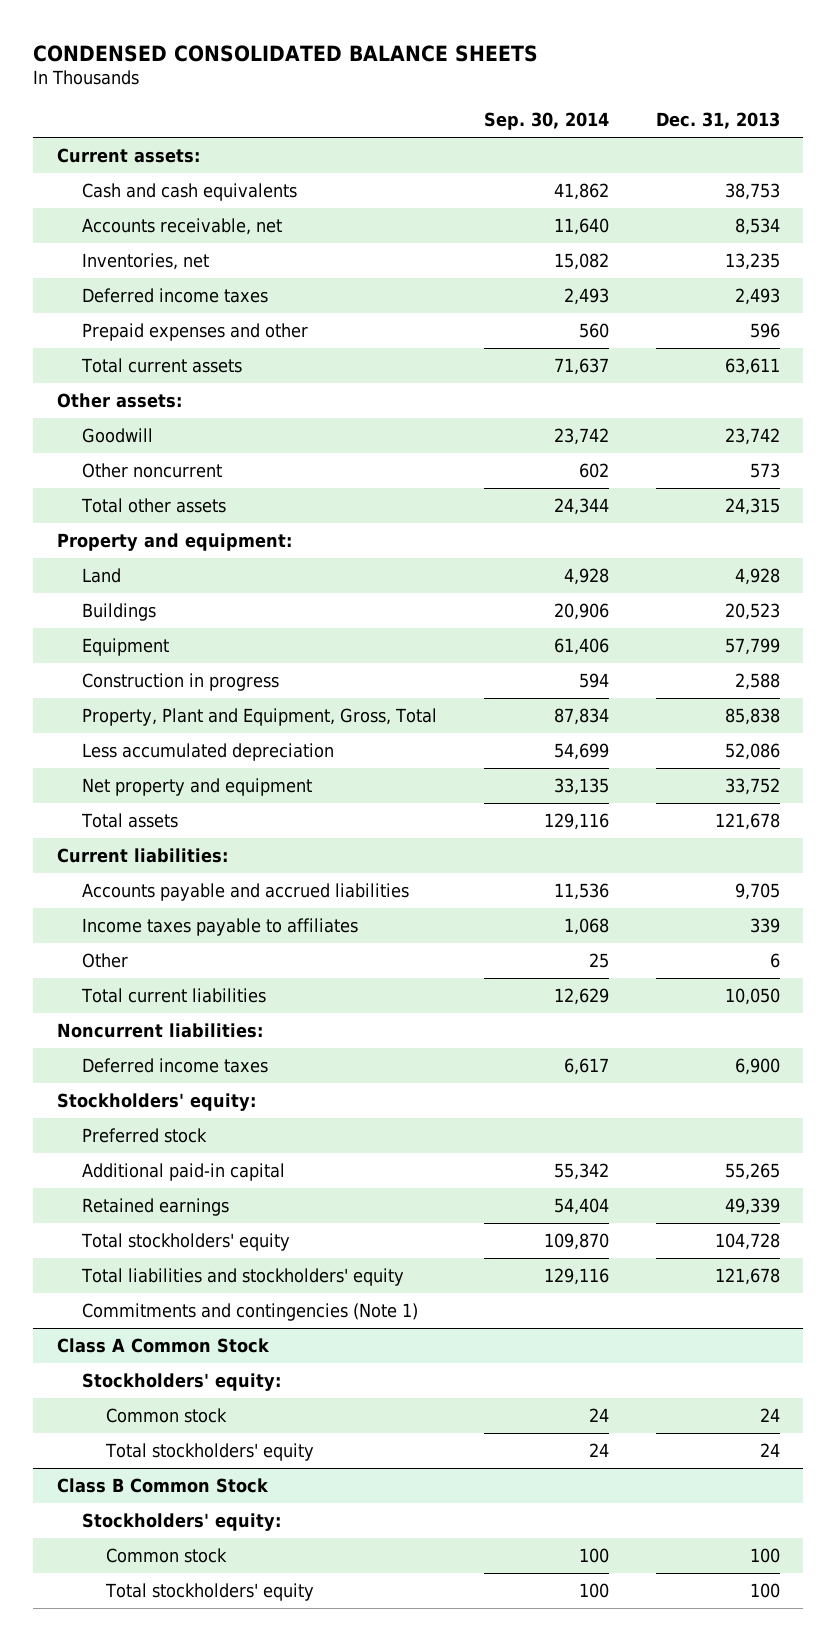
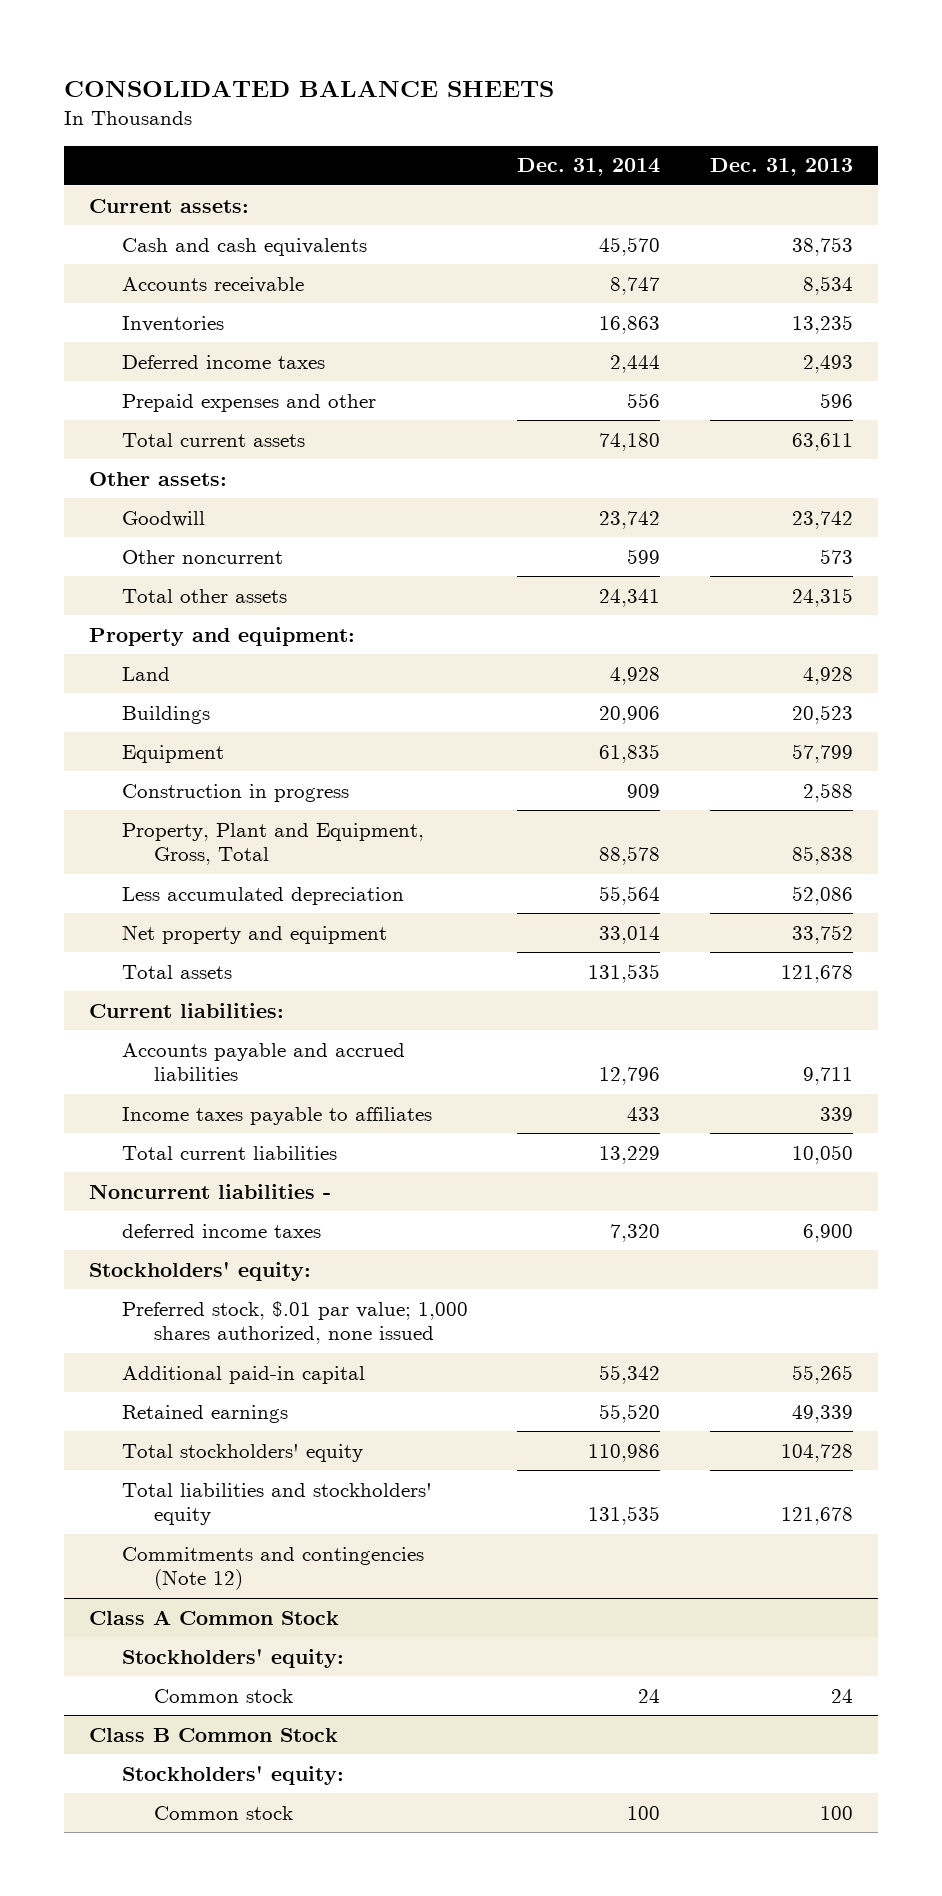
[33,44,539,62] CONDENSED CONSOLIDATED BALANCE SHEETS -> [64,79,555,97] CONSOLIDATED BALANCE SHEETS
[483,112,609,131] Sep. 30, 2014 -> none
none -> [517,158,661,177] Dec. 31, 2014
[81,217,282,235] Accounts receivable, net -> [121,276,304,293] Accounts receivable
[81,252,209,270] Inventories, net -> [121,315,224,332] Inventories
[734,882,780,900] 9,705 -> [803,1067,854,1086] 9,711
[81,952,128,968] Other -> none
[56,1022,263,1038] Noncurrent liabilities: -> [89,1183,332,1199] Noncurrent liabilities -
[81,1057,268,1073] Deferred income taxes -> [121,1223,321,1238] deferred income taxes
[81,1127,207,1143] Preferred stock -> [121,1300,468,1345] Preferred stock, $.01 par value; 1,000 shares authorized, none issued
[81,1302,418,1321] Commitments and contingencies (Note 1) -> [121,1546,424,1591] Commitments and contingencies (Note 12)
[105,1442,315,1461] Total stockholders' equity -> none
[105,1582,315,1601] Total stockholders' equity -> none

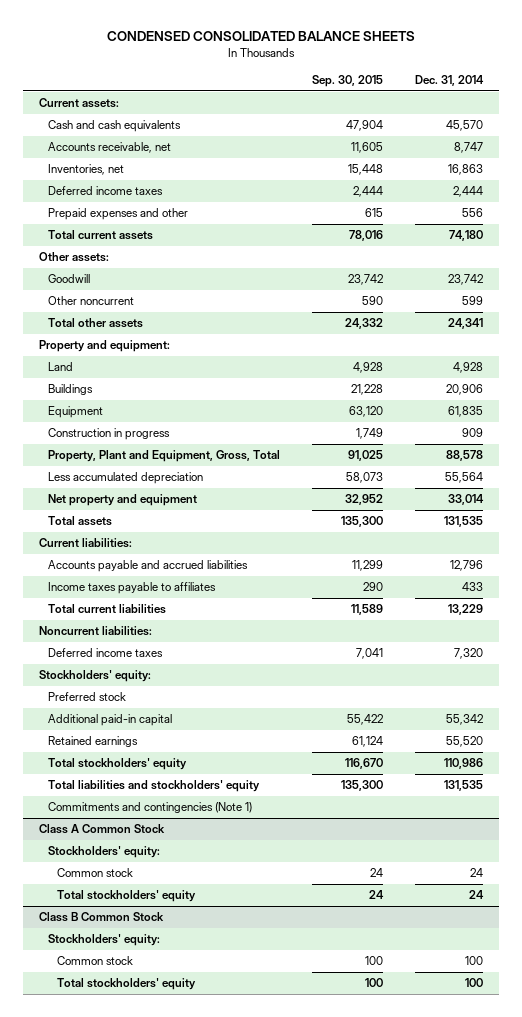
[64,79,555,97] CONSOLIDATED BALANCE SHEETS -> [107,31,416,42] CONDENSED CONSOLIDATED BALANCE SHEETS
[710,158,854,177] Dec. 31, 2013 -> none
none -> [312,74,384,87] Sep. 30, 2015
[121,276,304,293] Accounts receivable -> [48,142,172,154] Accounts receivable, net
[121,315,224,332] Inventories -> [48,164,125,176] Inventories, net
[89,1183,332,1199] Noncurrent liabilities - -> [39,626,153,637] Noncurrent liabilities:
[121,1223,321,1238] deferred income taxes -> [48,648,164,658] Deferred income taxes
[121,1300,468,1345] Preferred stock, $.01 par value; 1,000 shares authorized, none issued -> [48,692,127,702] Preferred stock
[121,1546,424,1591] Commitments and contingencies (Note 12) -> [48,802,253,814] Commitments and contingencies (Note 1)
none -> [56,890,196,903] Total stockholders' equity
none -> [56,978,196,991] Total stockholders' equity

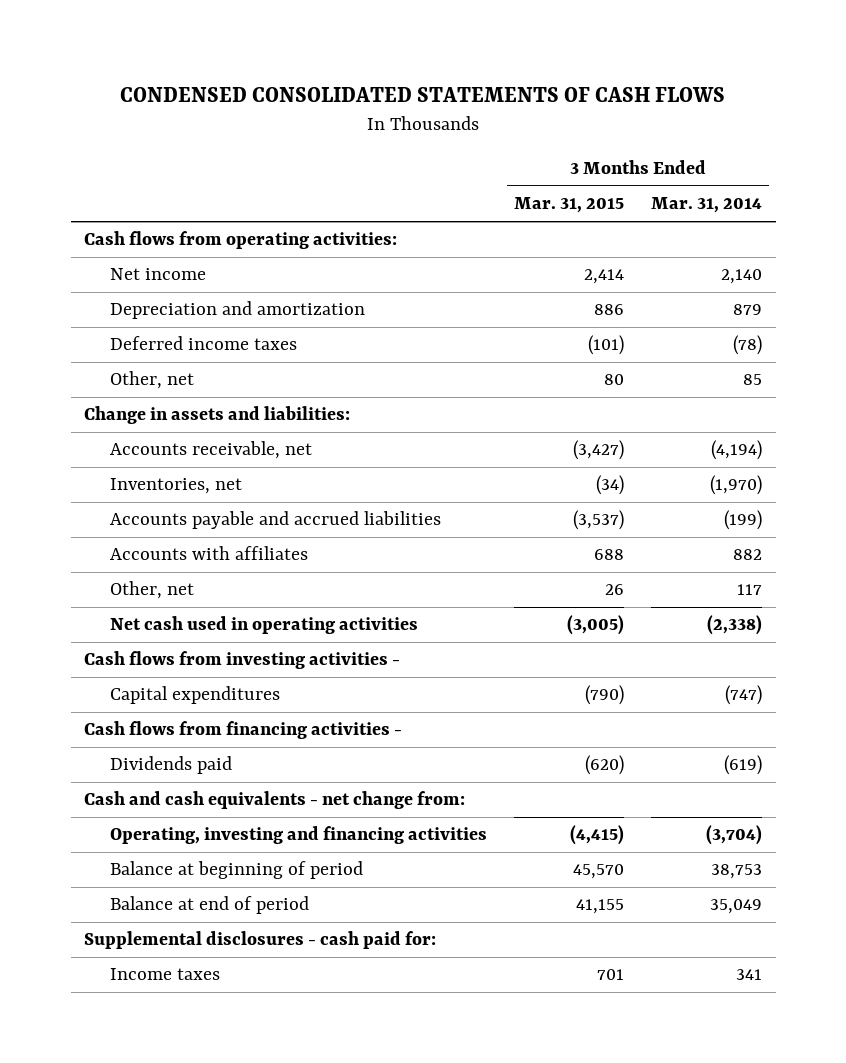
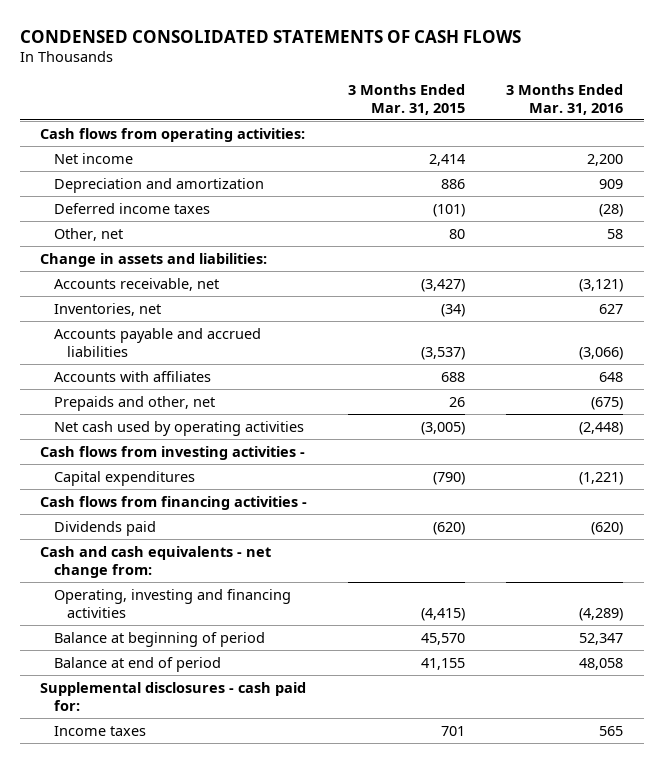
[651,197,763,214] Mar. 31, 2014 -> none
none -> [506,83,624,115] 3 Months Ended Mar. 31, 2016
[110,581,195,600] Other, net -> [53,395,215,411] Prepaids and other, net
[110,616,419,635] Net cash used in operating activities -> [53,420,304,436] Net cash used by operating activities

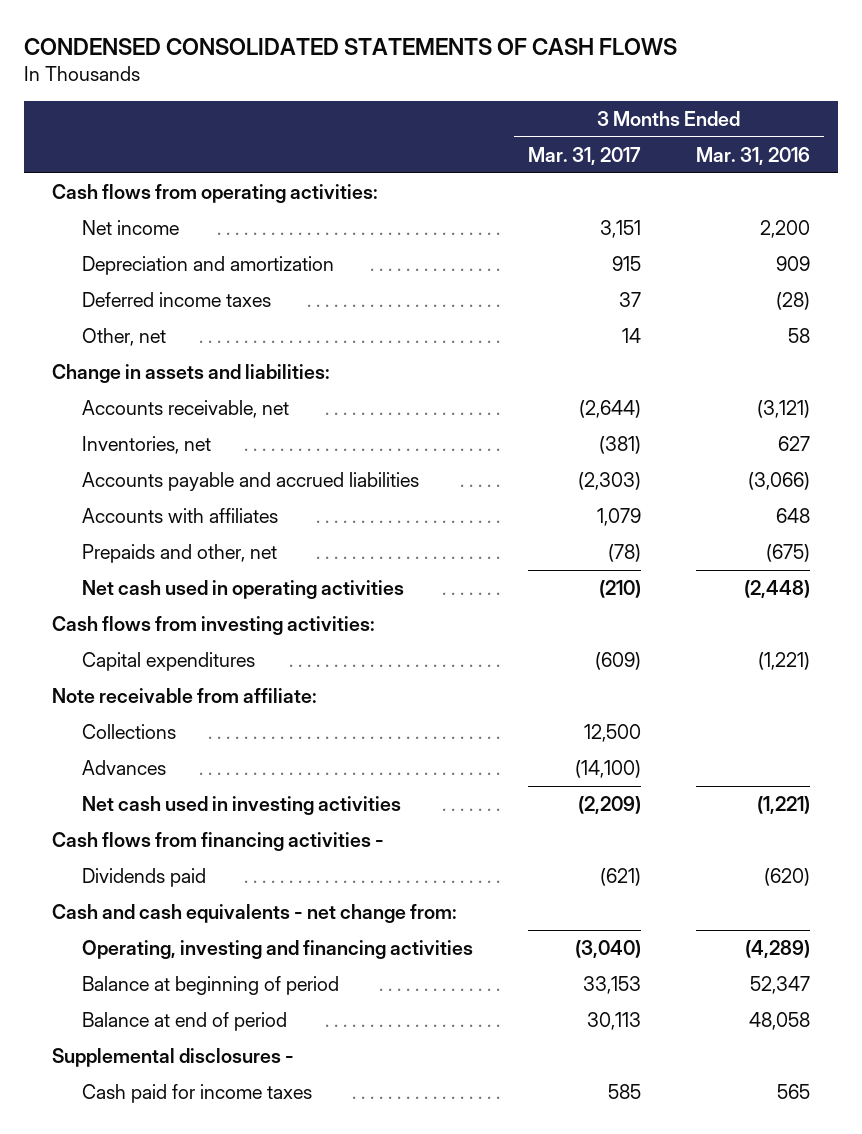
[348,83,466,115] 3 Months Ended Mar. 31, 2015 -> none
none -> [527,146,641,165] Mar. 31, 2017
[53,420,304,436] Net cash used by operating activities -> [81,580,404,600] Net cash used in operating activities
[40,445,306,460] Cash flows from investing activities - -> [51,616,375,636] Cash flows from investing activities:
none -> [51,688,317,704] Note receivable from affiliate:
none -> [81,724,176,740] Collections
none -> [81,760,166,776] Advances
none -> [81,796,401,816] Net cash used in investing activities
[40,681,307,711] Supplemental disclosures - cash paid for: -> [51,1048,294,1068] Supplemental disclosures -
[53,725,146,736] Income taxes -> [81,1084,312,1104] Cash paid for income taxes

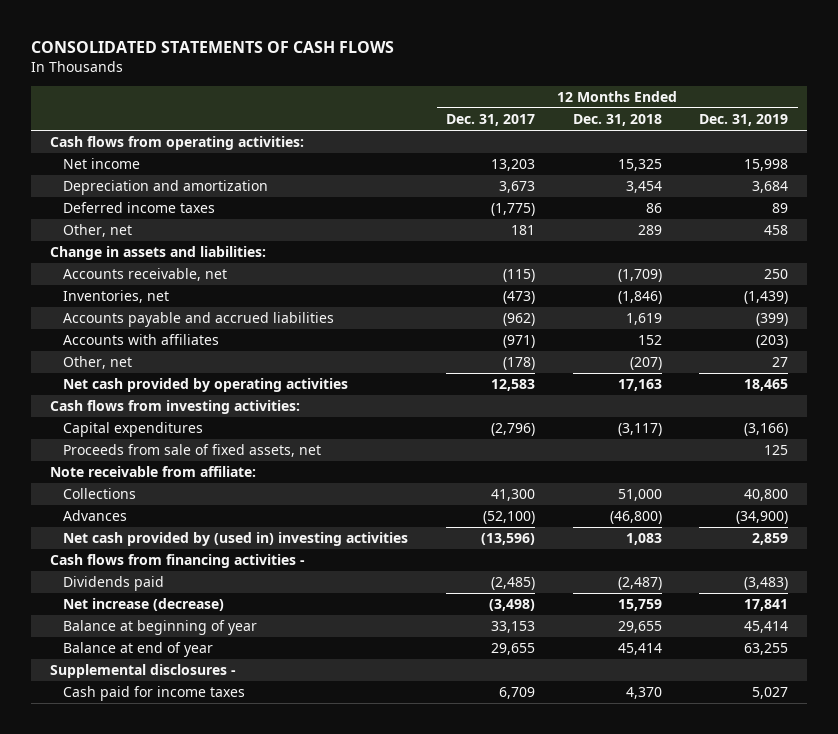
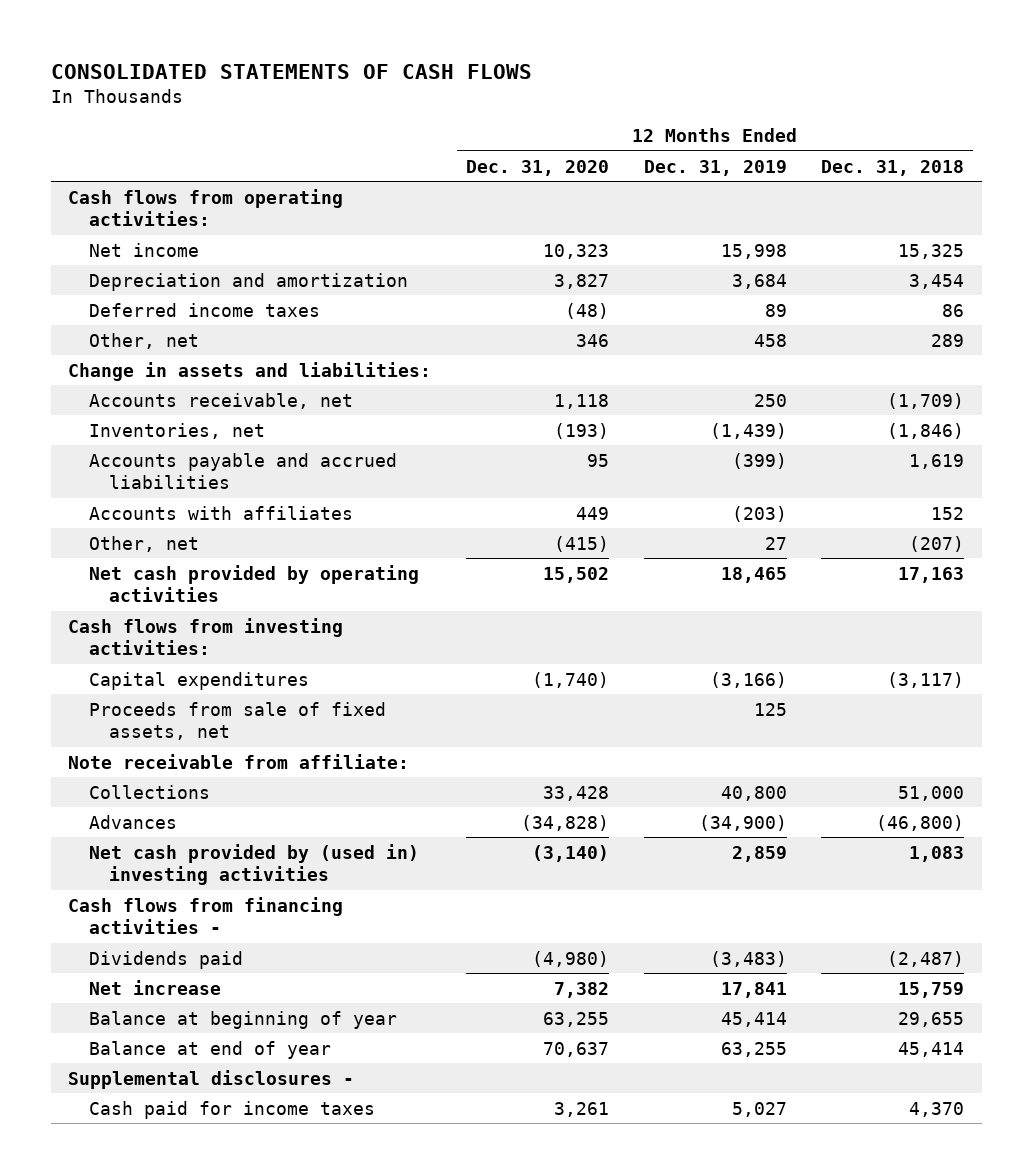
[446,114,536,127] Dec. 31, 2017 -> none
none -> [465,159,609,176] Dec. 31, 2020
[63,598,225,612] Net increase (decrease) -> [88,979,221,995] Net increase

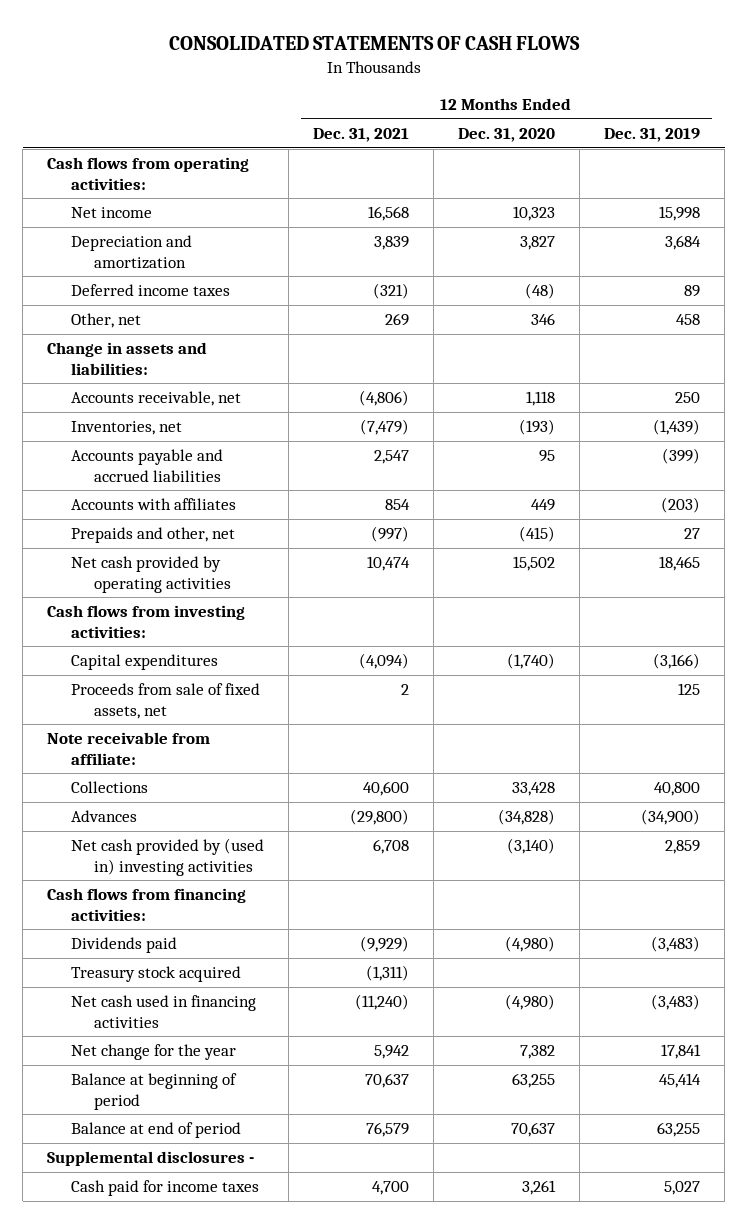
[821,159,965,176] Dec. 31, 2018 -> none
none -> [312,128,409,143] Dec. 31, 2021
[88,535,199,552] Other, net -> [70,527,235,544] Prepaids and other, net
[68,896,344,935] Cash flows from financing activities - -> [47,888,247,921] Cash flows from financing activities:
none -> [70,966,241,983] Treasury stock acquired
none -> [70,995,256,1028] Net cash used in financing activities
[88,979,221,995] Net increase -> [70,1044,236,1061] Net change for the year
[88,1010,397,1029] Balance at beginning of year -> [70,1073,237,1110] Balance at beginning of period
[88,1040,331,1059] Balance at end of year -> [70,1122,241,1139] Balance at end of period

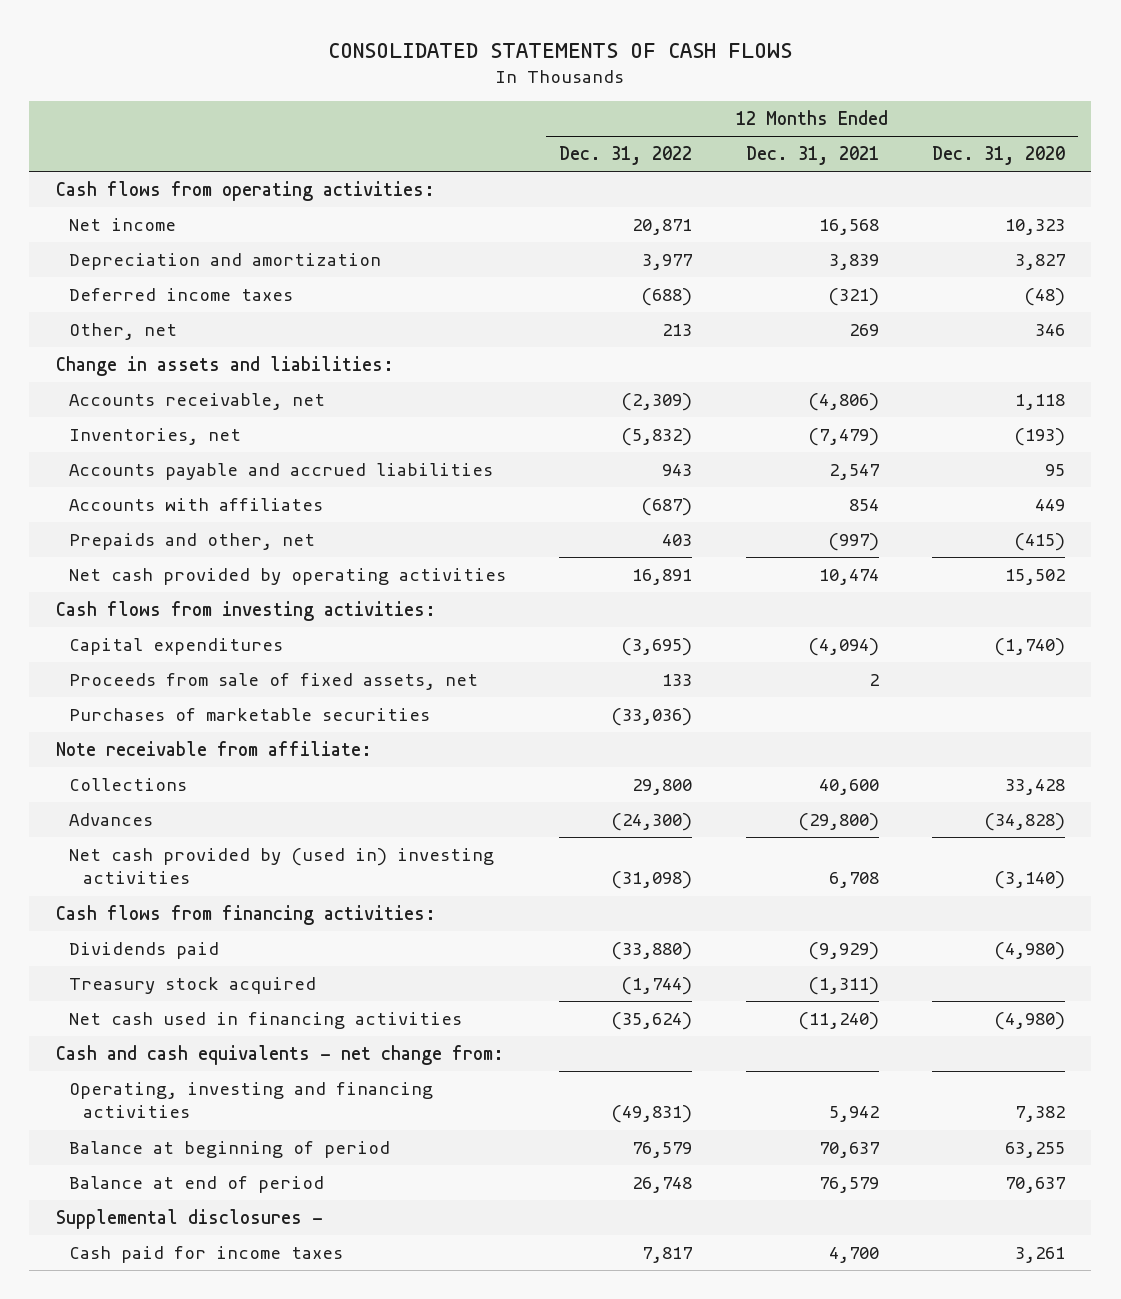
[604,128,701,143] Dec. 31, 2019 -> none
none -> [559,146,693,166] Dec. 31, 2022
none -> [69,707,431,721] Purchases of marketable securities
none -> [55,1044,504,1065] Cash and cash equivalents - net change from:
[70,1044,236,1061] Net change for the year -> [69,1081,434,1119] Operating, investing and financing activities

